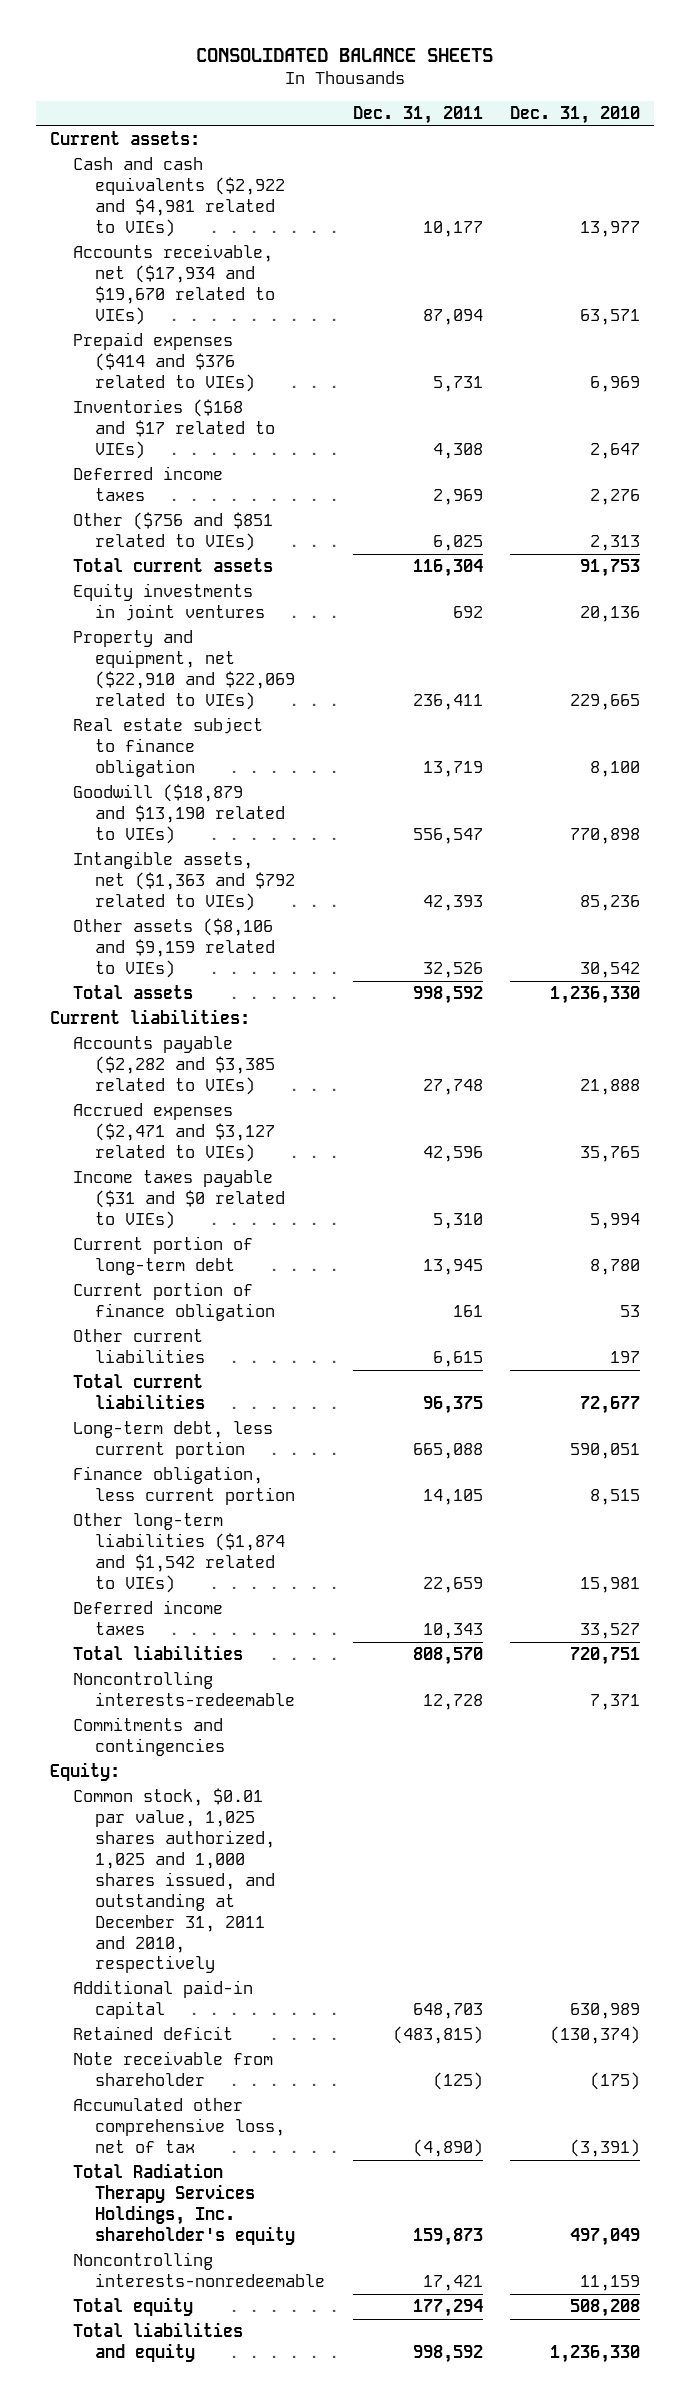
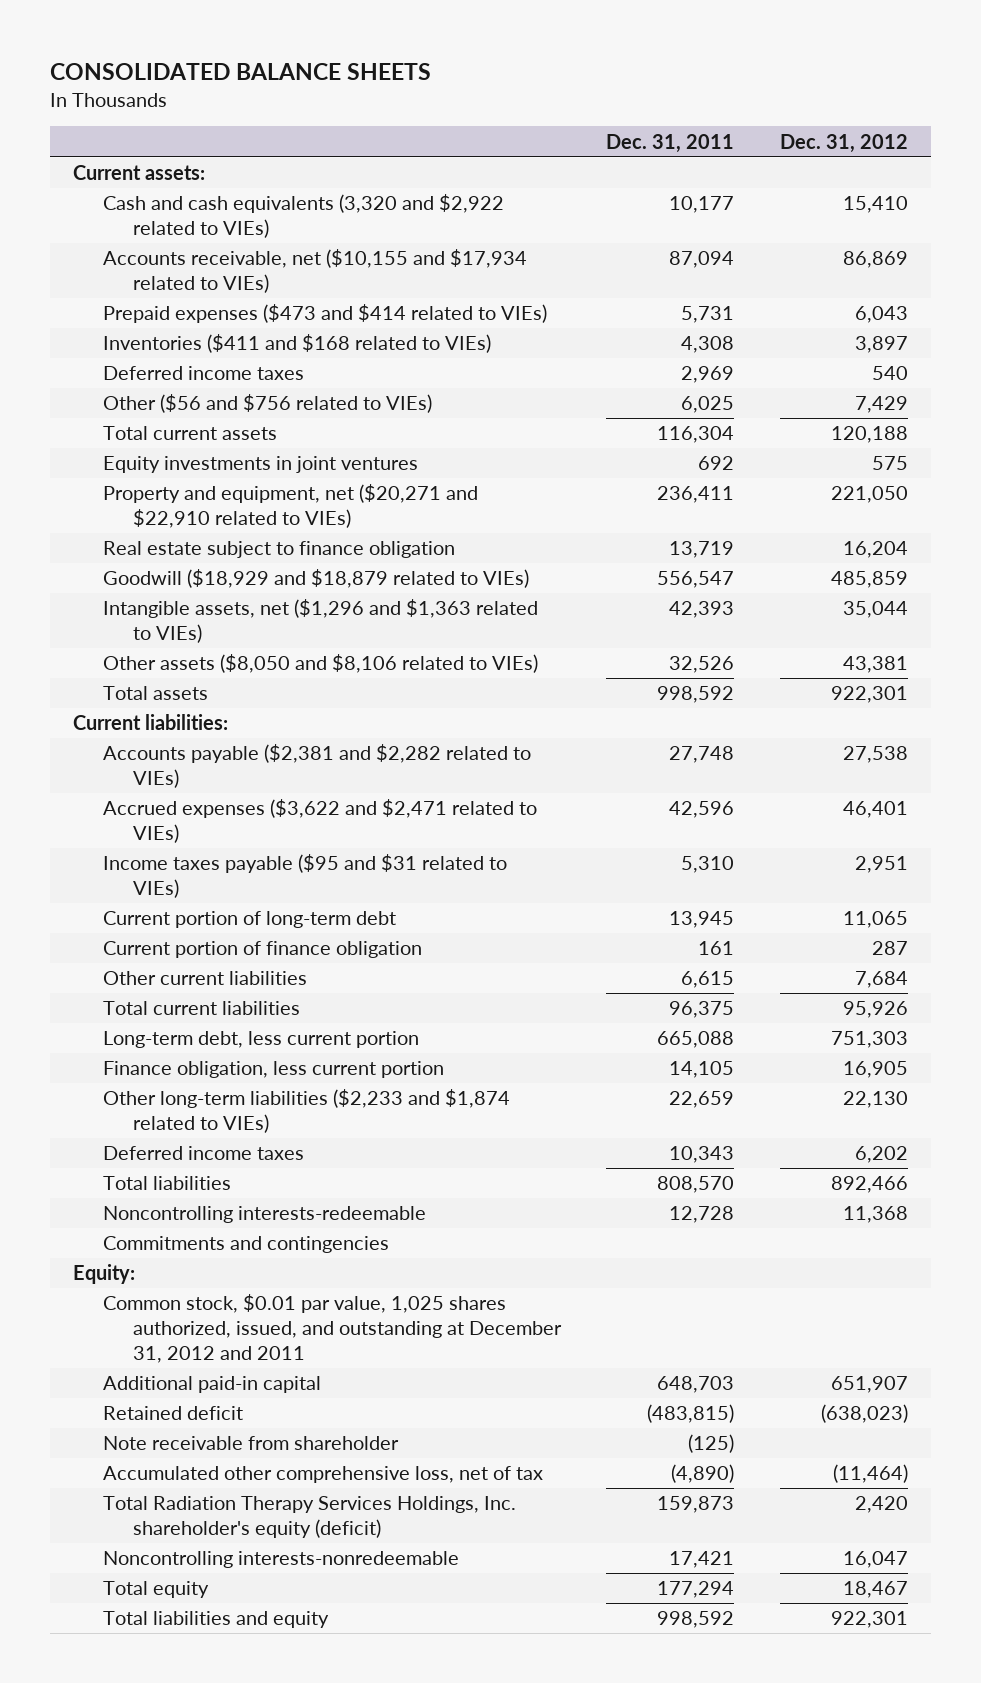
[510,105,641,124] Dec. 31, 2010 -> none
none -> [779,133,908,153] Dec. 31, 2012
[72,157,285,237] Cash and cash equivalents ($2,922 and $4,981 related to VIEs) -> [102,194,504,239] Cash and cash equivalents (3,320 and $2,922 related to VIEs)
[72,244,275,325] Accounts receivable, net ($17,934 and $19,670 related to VIEs) -> [102,249,527,294] Accounts receivable, net ($10,155 and $17,934 related to VIEs)
[72,332,255,393] Prepaid expenses ($414 and $376 related to VIEs) -> [102,304,547,324] Prepaid expenses ($473 and $414 related to VIEs)
[72,399,275,460] Inventories ($168 and $17 related to VIEs) -> [102,334,491,354] Inventories ($411 and $168 related to VIEs)
[72,512,273,552] Other ($756 and $851 related to VIEs) -> [102,394,432,414] Other ($56 and $756 related to VIEs)
[72,630,295,710] Property and equipment, net ($22,910 and $22,069 related to VIEs) -> [102,484,478,529] Property and equipment, net ($20,271 and $22,910 related to VIEs)
[72,784,285,845] Goodwill ($18,879 and $13,190 related to VIEs) -> [102,569,529,589] Goodwill ($18,929 and $18,879 related to VIEs)
[72,851,295,912] Intangible assets, net ($1,363 and $792 related to VIEs) -> [102,599,538,644] Intangible assets, net ($1,296 and $1,363 related to VIEs)
[72,918,275,979] Other assets ($8,106 and $9,159 related to VIEs) -> [102,654,538,674] Other assets ($8,050 and $8,106 related to VIEs)
[72,1036,275,1096] Accounts payable ($2,282 and $3,385 related to VIEs) -> [102,744,531,789] Accounts payable ($2,381 and $2,282 related to VIEs)
[72,1103,275,1163] Accrued expenses ($2,471 and $3,127 related to VIEs) -> [102,799,537,844] Accrued expenses ($3,622 and $2,471 related to VIEs)
[72,1170,285,1230] Income taxes payable ($31 and $0 related to VIEs) -> [102,854,507,899] Income taxes payable ($95 and $31 related to VIEs)
[72,1513,285,1593] Other long-term liabilities ($1,874 and $1,542 related to VIEs) -> [102,1089,510,1134] Other long-term liabilities ($2,233 and $1,874 related to VIEs)
[72,1788,275,1974] Common stock, $0.01 par value, 1,025 shares authorized, 1,025 and 1,000 shares issued, and outstanding at December 31, 2011 and 2010, respectively -> [102,1294,562,1363] Common stock, $0.01 par value, 1,025 shares authorized, issued, and outstanding at December 31, 2012 and 2011
[72,2163,295,2245] Total Radiation Therapy Services Holdings, Inc. shareholder's equity -> [102,1496,516,1539] Total Radiation Therapy Services Holdings, Inc. shareholder's equity (deficit)

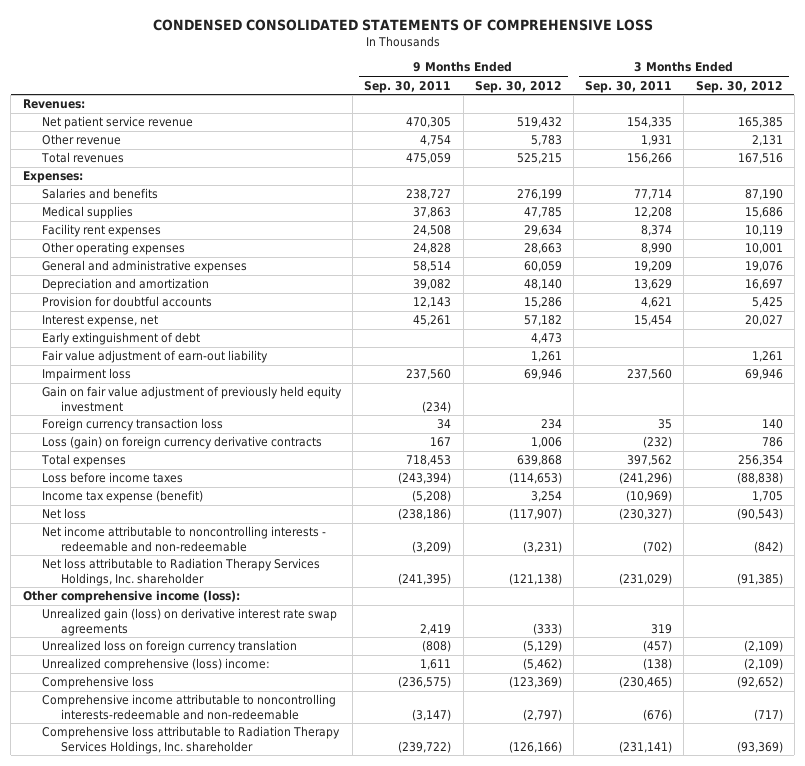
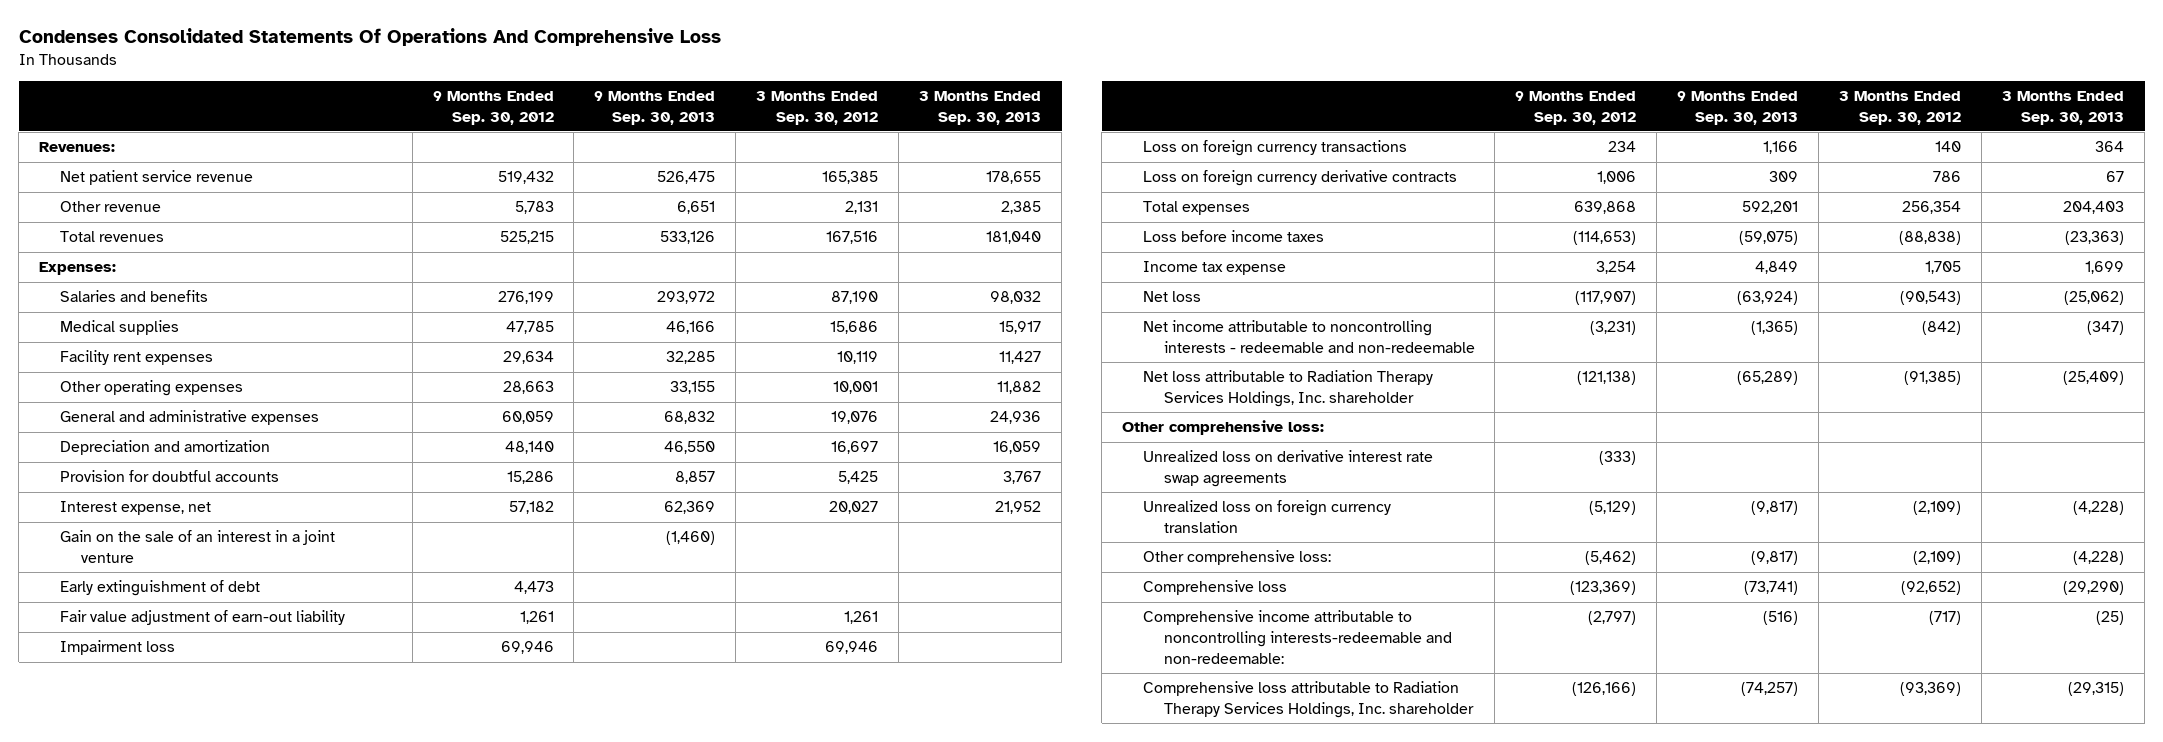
[152,18,653,31] CONDENSED CONSOLIDATED STATEMENTS OF COMPREHENSIVE LOSS -> [18,28,721,47] Condenses Consolidated Statements Of Operations And Comprehensive Loss
[364,80,452,93] Sep. 30, 2011 -> none
[585,80,673,93] Sep. 30, 2011 -> none
none -> [594,90,716,125] 9 Months Ended Sep. 30, 2013
none -> [919,90,1042,125] 3 Months Ended Sep. 30, 2013
none -> [59,530,335,563] Gain on the sale of an interest in a joint venture
[41,386,342,412] Gain on fair value adjustment of previously held equity investment -> none
[41,418,223,432] Foreign currency transaction loss -> [1142,140,1407,157] Loss on foreign currency transactions
[41,436,322,450] Loss (gain) on foreign currency derivative contracts -> [1142,170,1457,187] Loss on foreign currency derivative contracts
[41,490,203,504] Income tax expense (benefit) -> [1142,261,1286,276] Income tax expense
[22,590,240,604] Other comprehensive income (loss): -> [1121,420,1324,436] Other comprehensive loss:
[41,608,337,636] Unrealized gain (loss) on derivative interest rate swap agreements -> [1142,450,1433,487] Unrealized loss on derivative interest rate swap agreements
[41,658,270,672] Unrealized comprehensive (loss) income: -> [1142,550,1331,566] Other comprehensive loss:
[41,694,336,720] Comprehensive income attributable to noncontrolling interests-redeemable and non-redeemable -> [1142,610,1452,664] Comprehensive income attributable to noncontrolling interests-redeemable and non-redeemable:

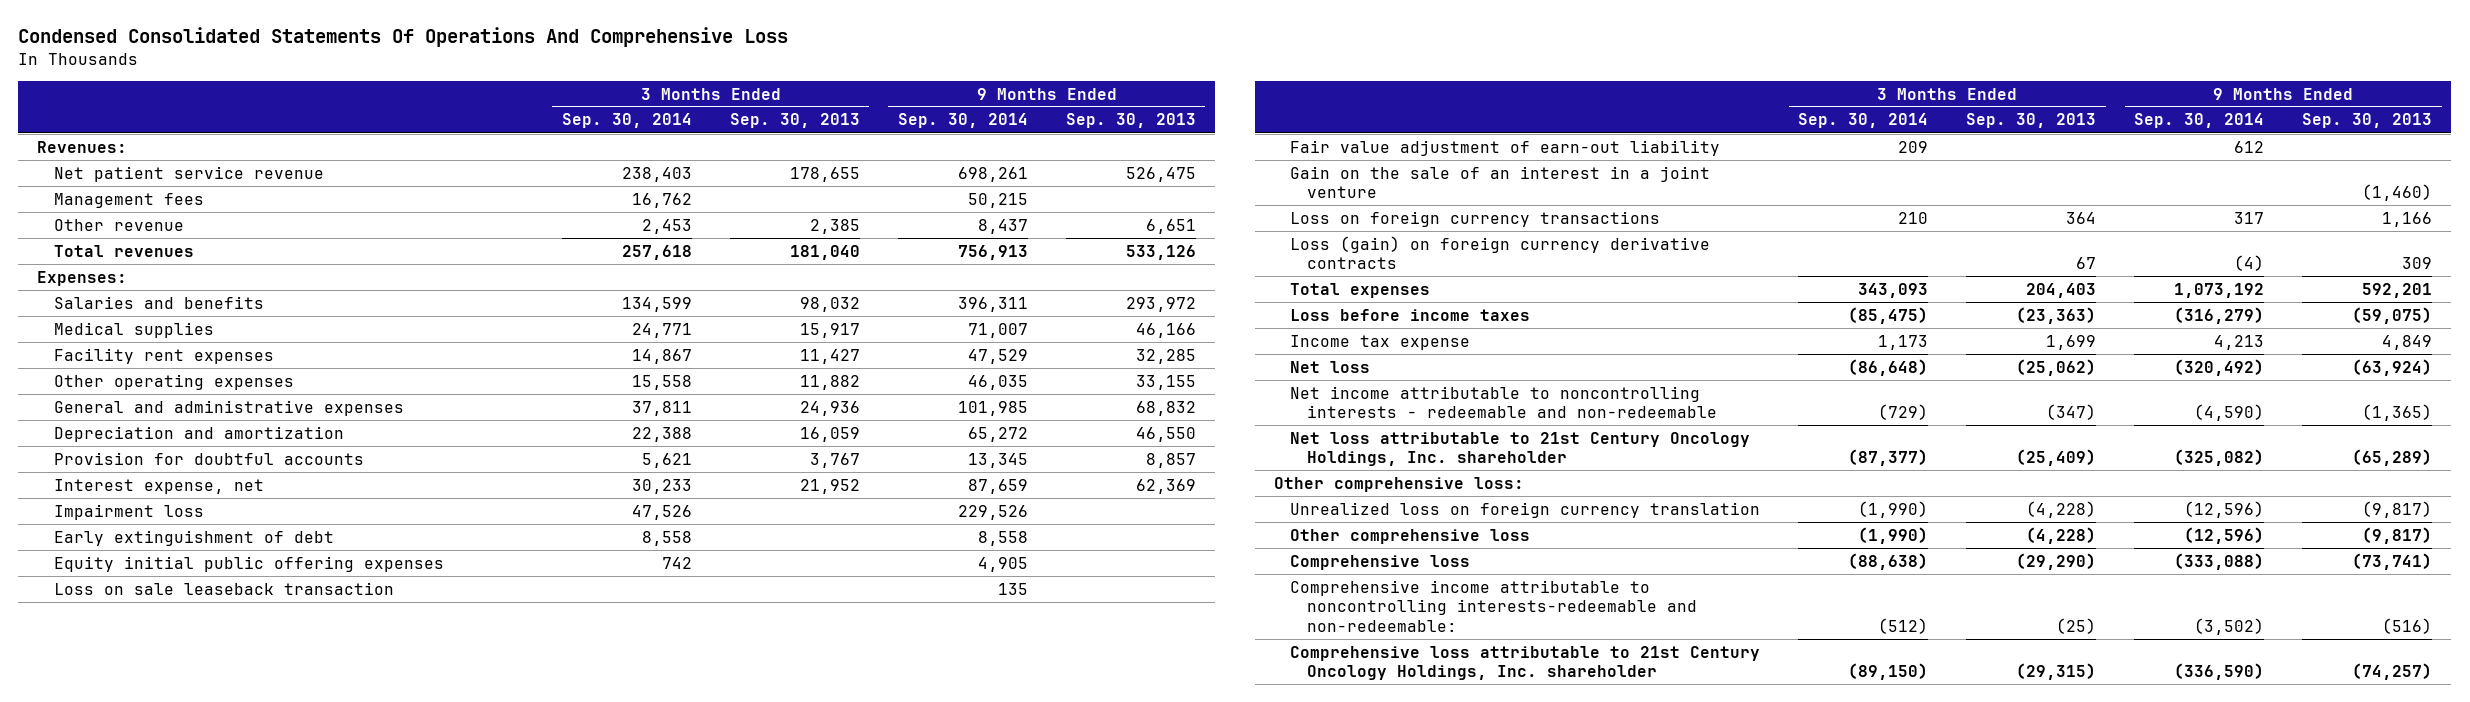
[18,28,721,47] Condenses Consolidated Statements Of Operations And Comprehensive Loss -> [18,27,789,48] Condensed Consolidated Statements Of Operations And Comprehensive Loss
[432,90,554,125] 9 Months Ended Sep. 30, 2012 -> none
[756,90,879,125] 3 Months Ended Sep. 30, 2012 -> none
none -> [561,113,692,129] Sep. 30, 2014
none -> [897,113,1028,129] Sep. 30, 2014
none -> [53,192,204,208] Management fees
[59,640,175,656] Impairment loss -> [53,503,204,520] Impairment loss
none -> [53,555,444,572] Equity initial public offering expenses
none -> [53,581,394,595] Loss on sale leaseback transaction
[59,530,335,563] Gain on the sale of an interest in a joint venture -> [1290,165,1711,199] Gain on the sale of an interest in a joint venture
[1142,170,1457,187] Loss on foreign currency derivative contracts -> [1290,235,1711,270] Loss (gain) on foreign currency derivative contracts
[1142,370,1433,407] Net loss attributable to Radiation Therapy Services Holdings, Inc. shareholder -> [1290,431,1751,467] Net loss attributable to 21st Century Oncology Holdings, Inc. shareholder
[1142,450,1433,487] Unrealized loss on derivative interest rate swap agreements -> none
[1142,550,1331,566] Other comprehensive loss: -> [1290,528,1531,544] Other comprehensive loss
[1142,681,1474,718] Comprehensive loss attributable to Radiation Therapy Services Holdings, Inc. shareholder -> [1290,645,1761,681] Comprehensive loss attributable to 21st Century Oncology Holdings, Inc. shareholder

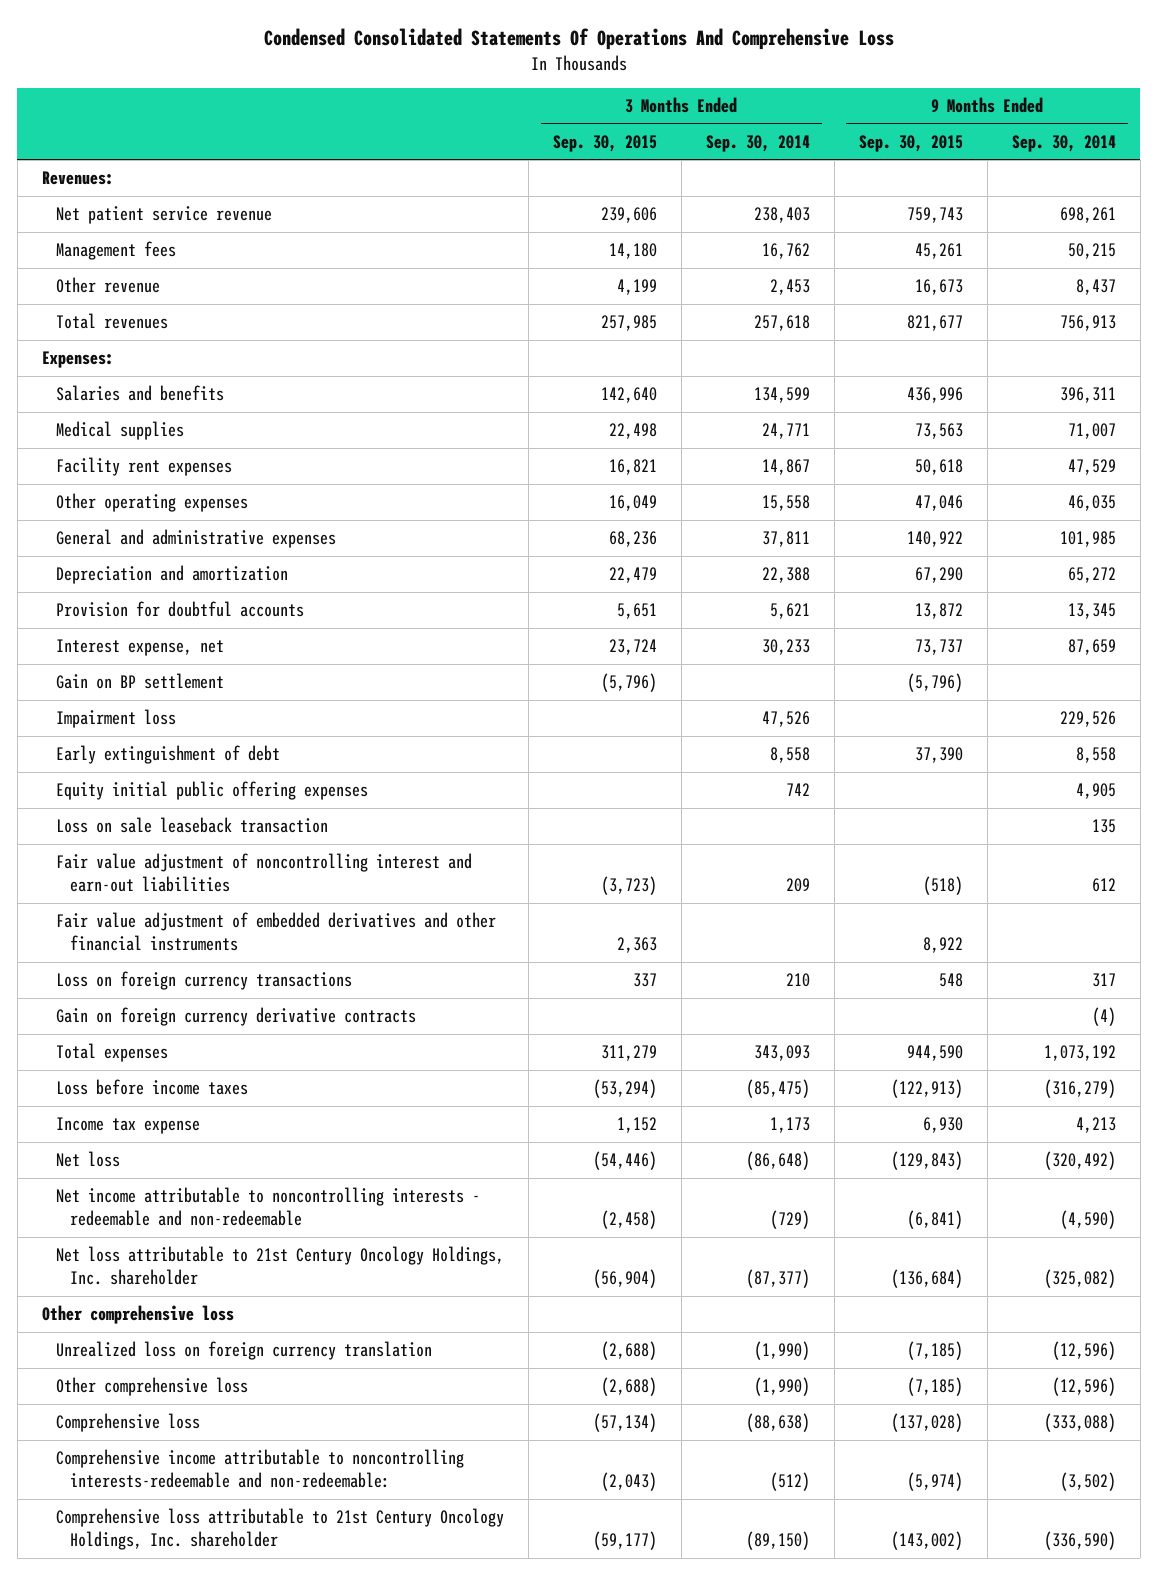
[729,113,860,129] Sep. 30, 2013 -> none
[1065,113,1196,129] Sep. 30, 2013 -> none
none -> [552,134,657,152] Sep. 30, 2015
none -> [858,134,963,152] Sep. 30, 2015
none -> [55,673,224,690] Gain on BP settlement
[1290,165,1711,199] Gain on the sale of an interest in a joint venture -> none
[1290,139,1721,156] Fair value adjustment of earn-out liability -> [55,853,472,893] Fair value adjustment of noncontrolling interest and earn-out liabilities
none -> [55,912,496,952] Fair value adjustment of embedded derivatives and other financial instruments
[1290,235,1711,270] Loss (gain) on foreign currency derivative contracts -> [55,1007,416,1027] Gain on foreign currency derivative contracts
[1273,476,1524,492] Other comprehensive loss: -> [41,1305,234,1325] Other comprehensive loss

